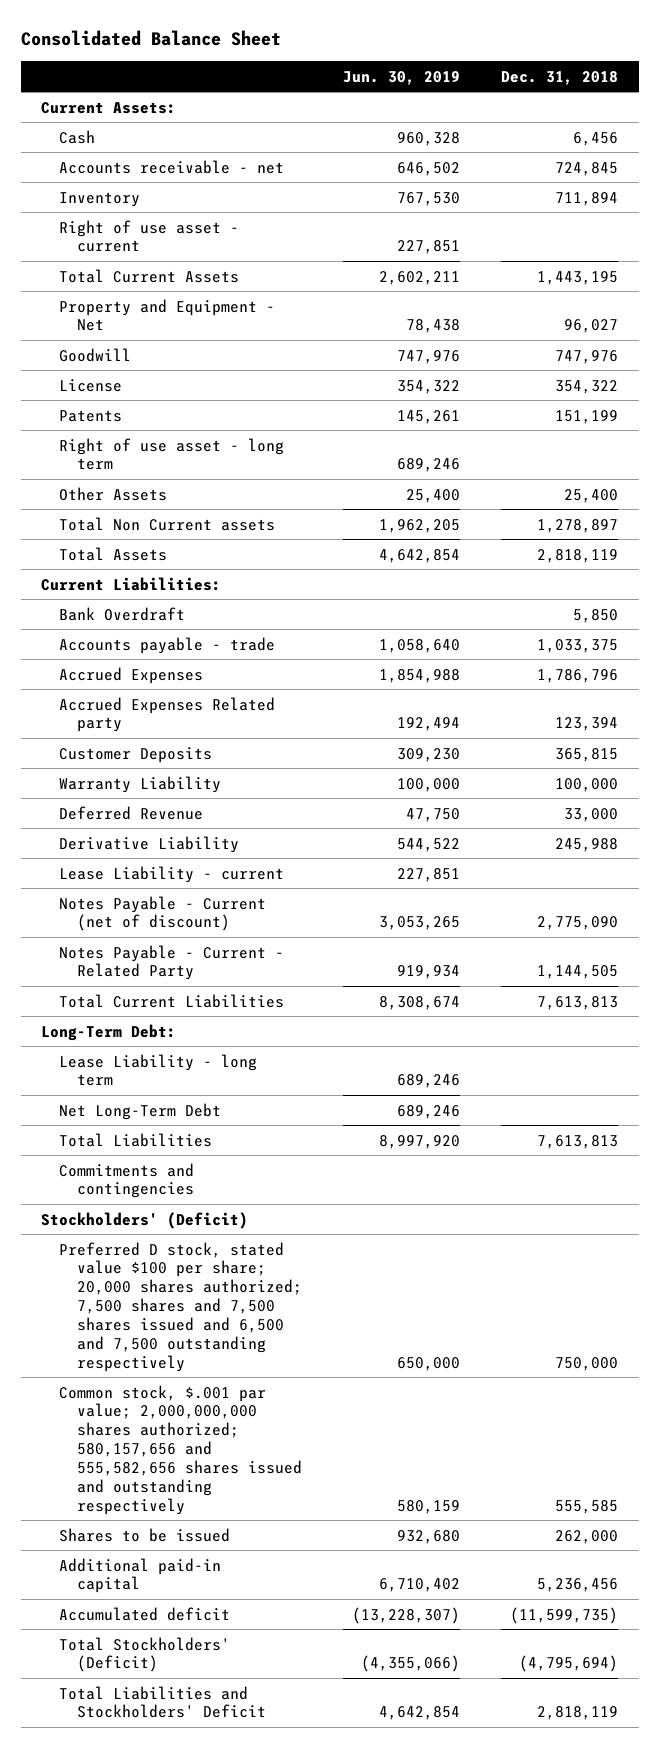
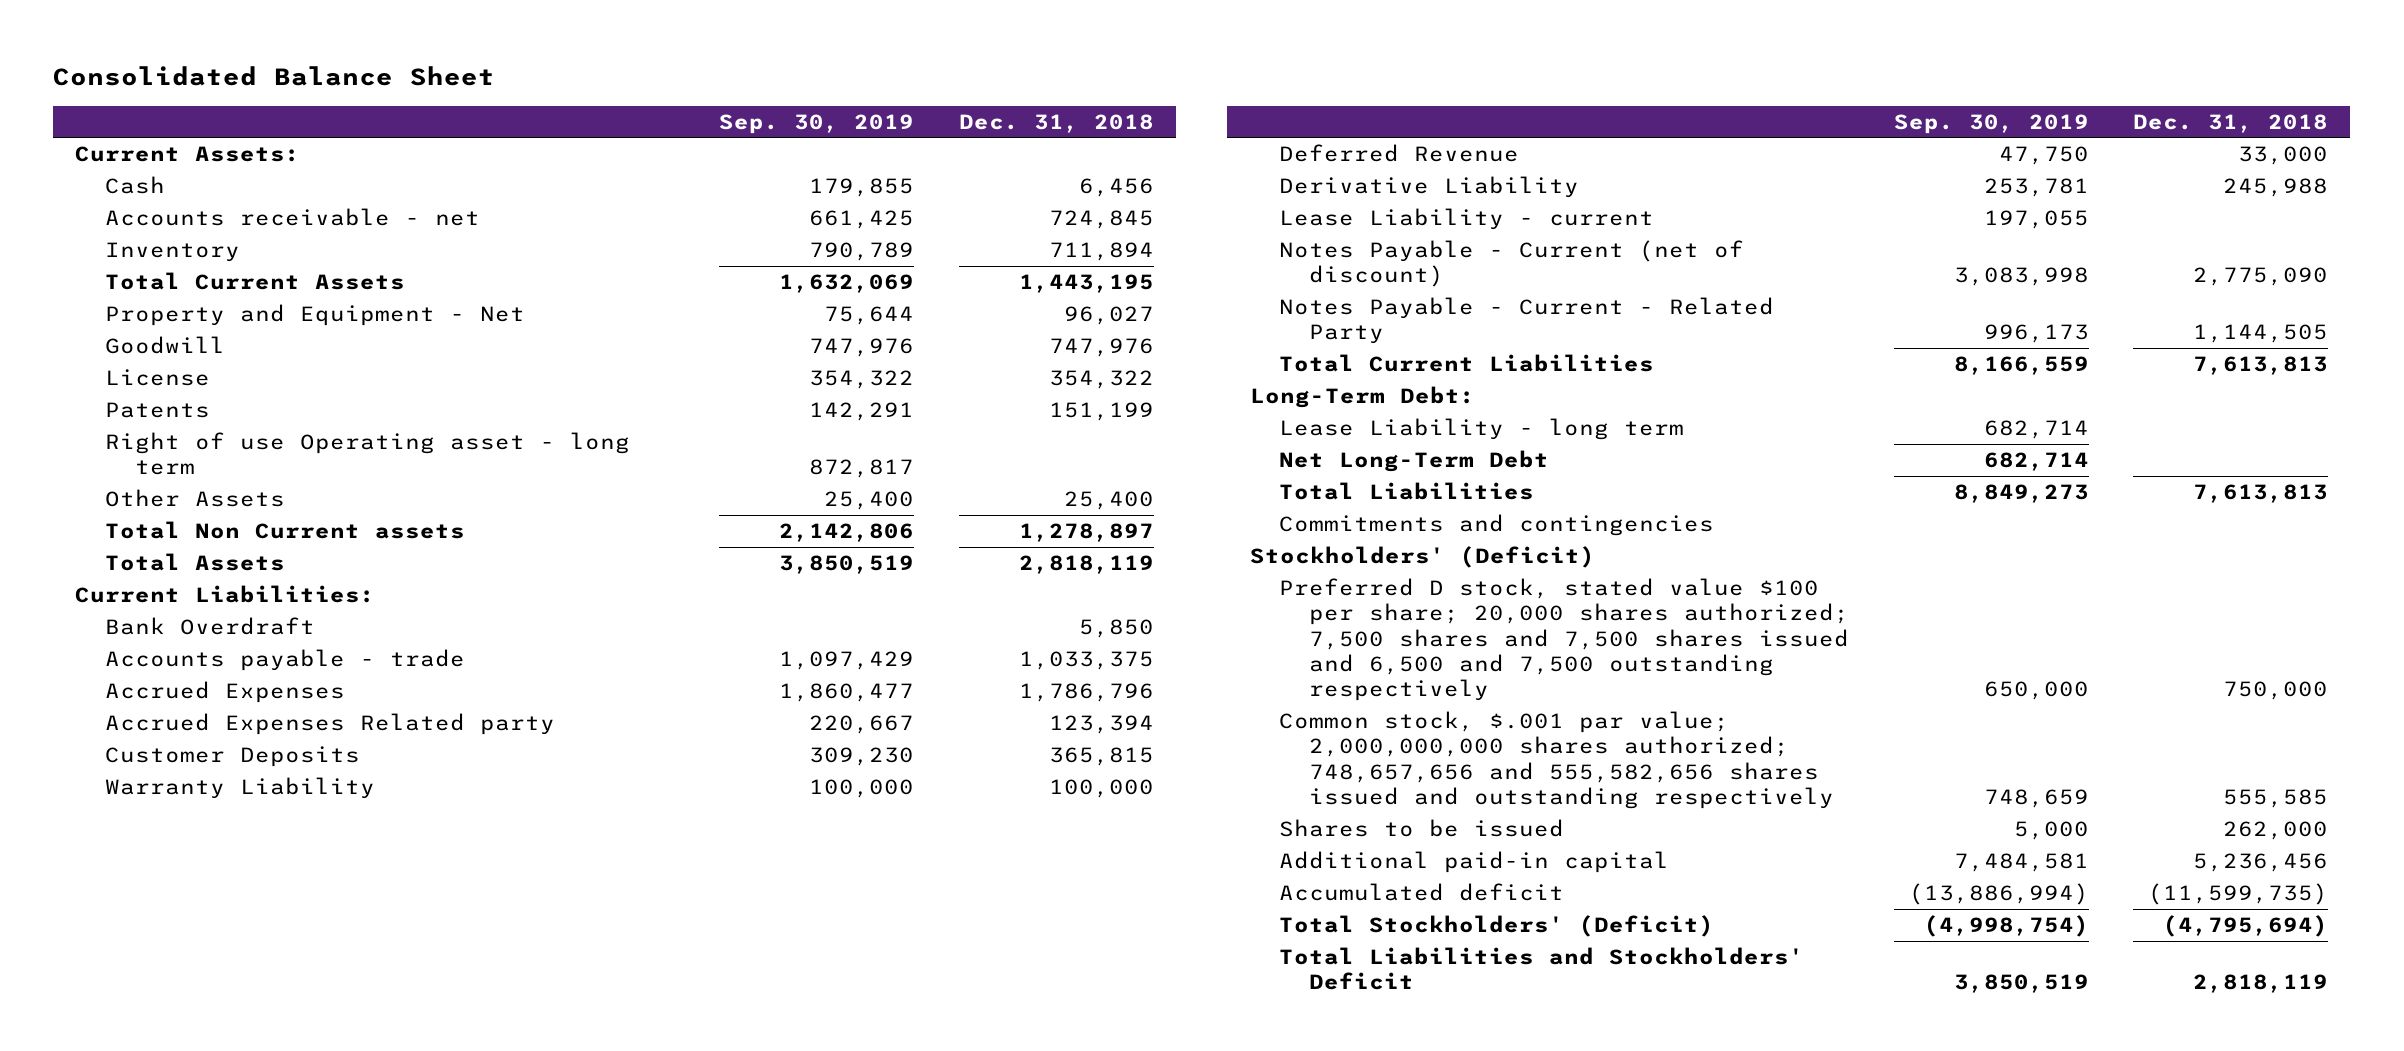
[343,70,461,85] Jun. 30, 2019 -> none
none -> [719,113,915,134] Sep. 30, 2019
[59,219,240,253] Right of use asset - current -> none
[59,437,285,471] Right of use asset - long term -> [105,432,631,476] Right of use Operating asset - long term
[59,1384,302,1515] Common stock, $.001 par value; 2,000,000,000 shares authorized; 580,157,656 and 555,582,656 shares issued and outstanding respectively -> [1279,711,1834,809] Common stock, $.001 par value; 2,000,000,000 shares authorized; 748,657,656 and 555,582,656 shares issued and outstanding respectively

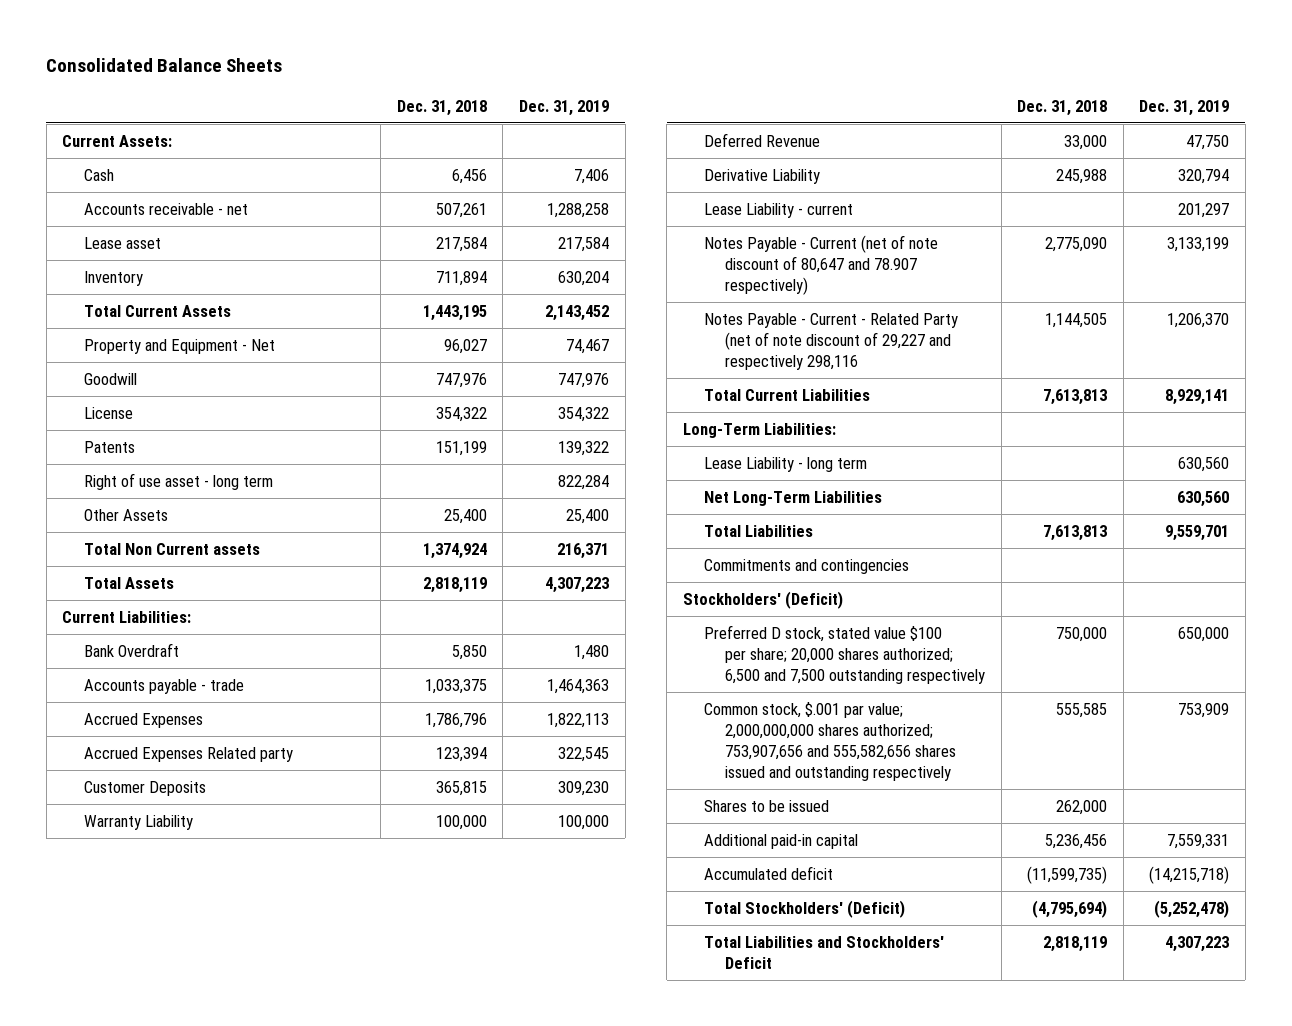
[53,66,496,87] Consolidated Balance Sheet -> [46,58,283,73] Consolidated Balance Sheets
[719,113,915,134] Sep. 30, 2019 -> none
none -> [518,99,609,116] Dec. 31, 2019
[1048,210,1154,230] 724,845 -> [435,202,487,218] 507,261
none -> [83,236,161,249] Lease asset
[105,432,631,476] Right of use Operating asset - long term -> [83,472,273,490] Right of use asset - long term
[1018,523,1154,543] 1,278,897 -> [422,542,487,559] 1,374,924
[1279,240,1745,288] Notes Payable - Current (net of discount) -> [704,234,939,295] Notes Payable - Current (net of note discount of 80,647 and 78.907 respectively)
[1279,297,1775,345] Notes Payable - Current - Related Party -> [704,312,959,370] Notes Payable - Current - Related Party (net of note discount of 29,227 and respectively 298,116
[1249,386,1475,409] Long-Term Debt: -> [682,422,836,438] Long-Term Liabilities:
[1279,450,1550,473] Net Long-Term Debt -> [704,490,883,506] Net Long-Term Liabilities
[1279,578,1849,702] Preferred D stock, stated value $100 per share; 20,000 shares authorized; 7,500 shares and 7,500 shares issued and 6,500 and 7,500 outstanding respectively -> [704,624,986,684] Preferred D stock, stated value $100 per share; 20,000 shares authorized; 6,500 and 7,500 outstanding respectively
[1279,711,1834,809] Common stock, $.001 par value; 2,000,000,000 shares authorized; 748,657,656 and 555,582,656 shares issued and outstanding respectively -> [704,701,957,781] Common stock, $.001 par value; 2,000,000,000 shares authorized; 753,907,656 and 555,582,656 shares issued and outstanding respectively

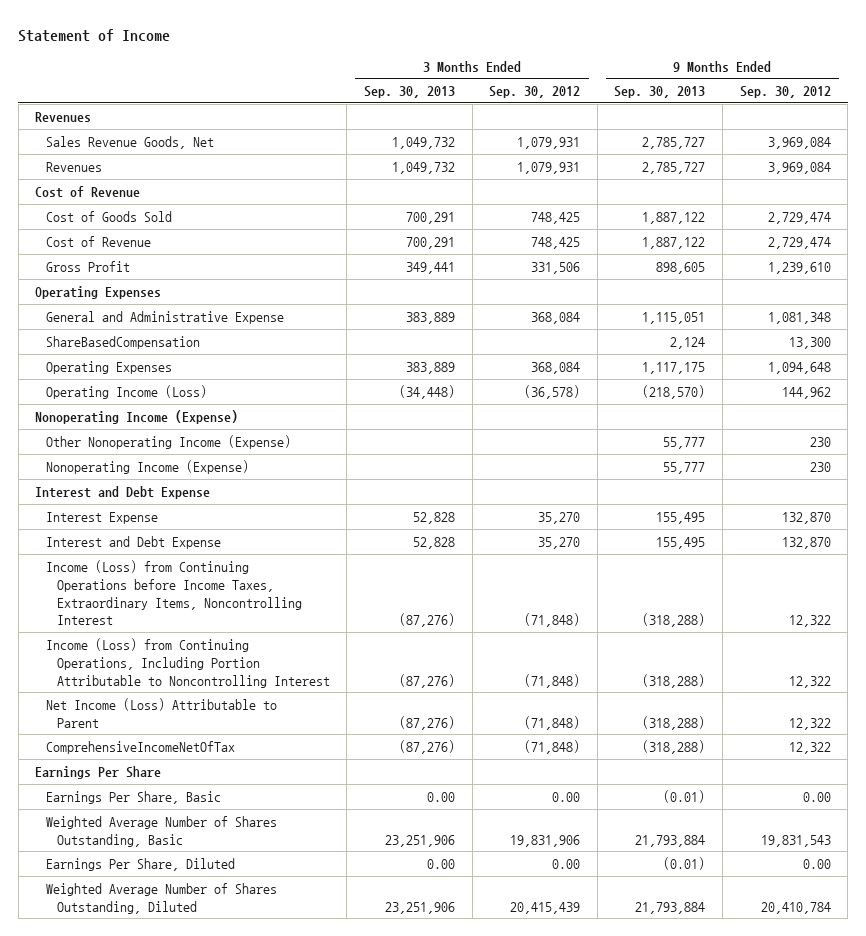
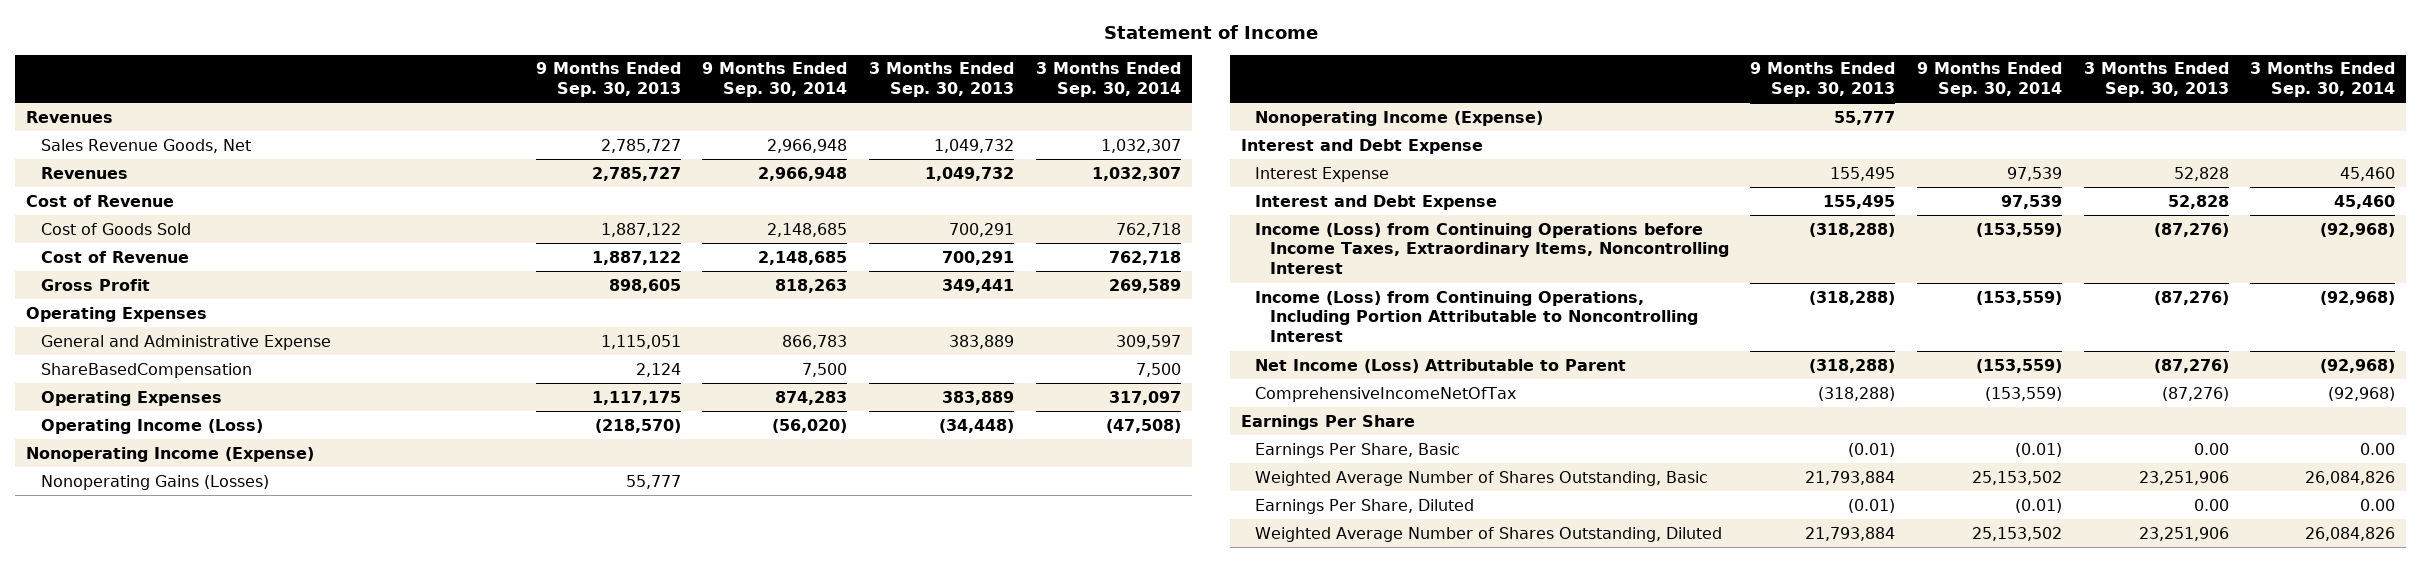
[489,86,581,99] Sep. 30, 2012 -> none
[739,86,831,99] Sep. 30, 2012 -> none
none -> [702,62,848,98] 9 Months Ended Sep. 30, 2014
none -> [1035,62,1181,98] 3 Months Ended Sep. 30, 2014
[45,434,291,449] Other Nonoperating Income (Expense) -> [40,474,269,490] Nonoperating Gains (Losses)

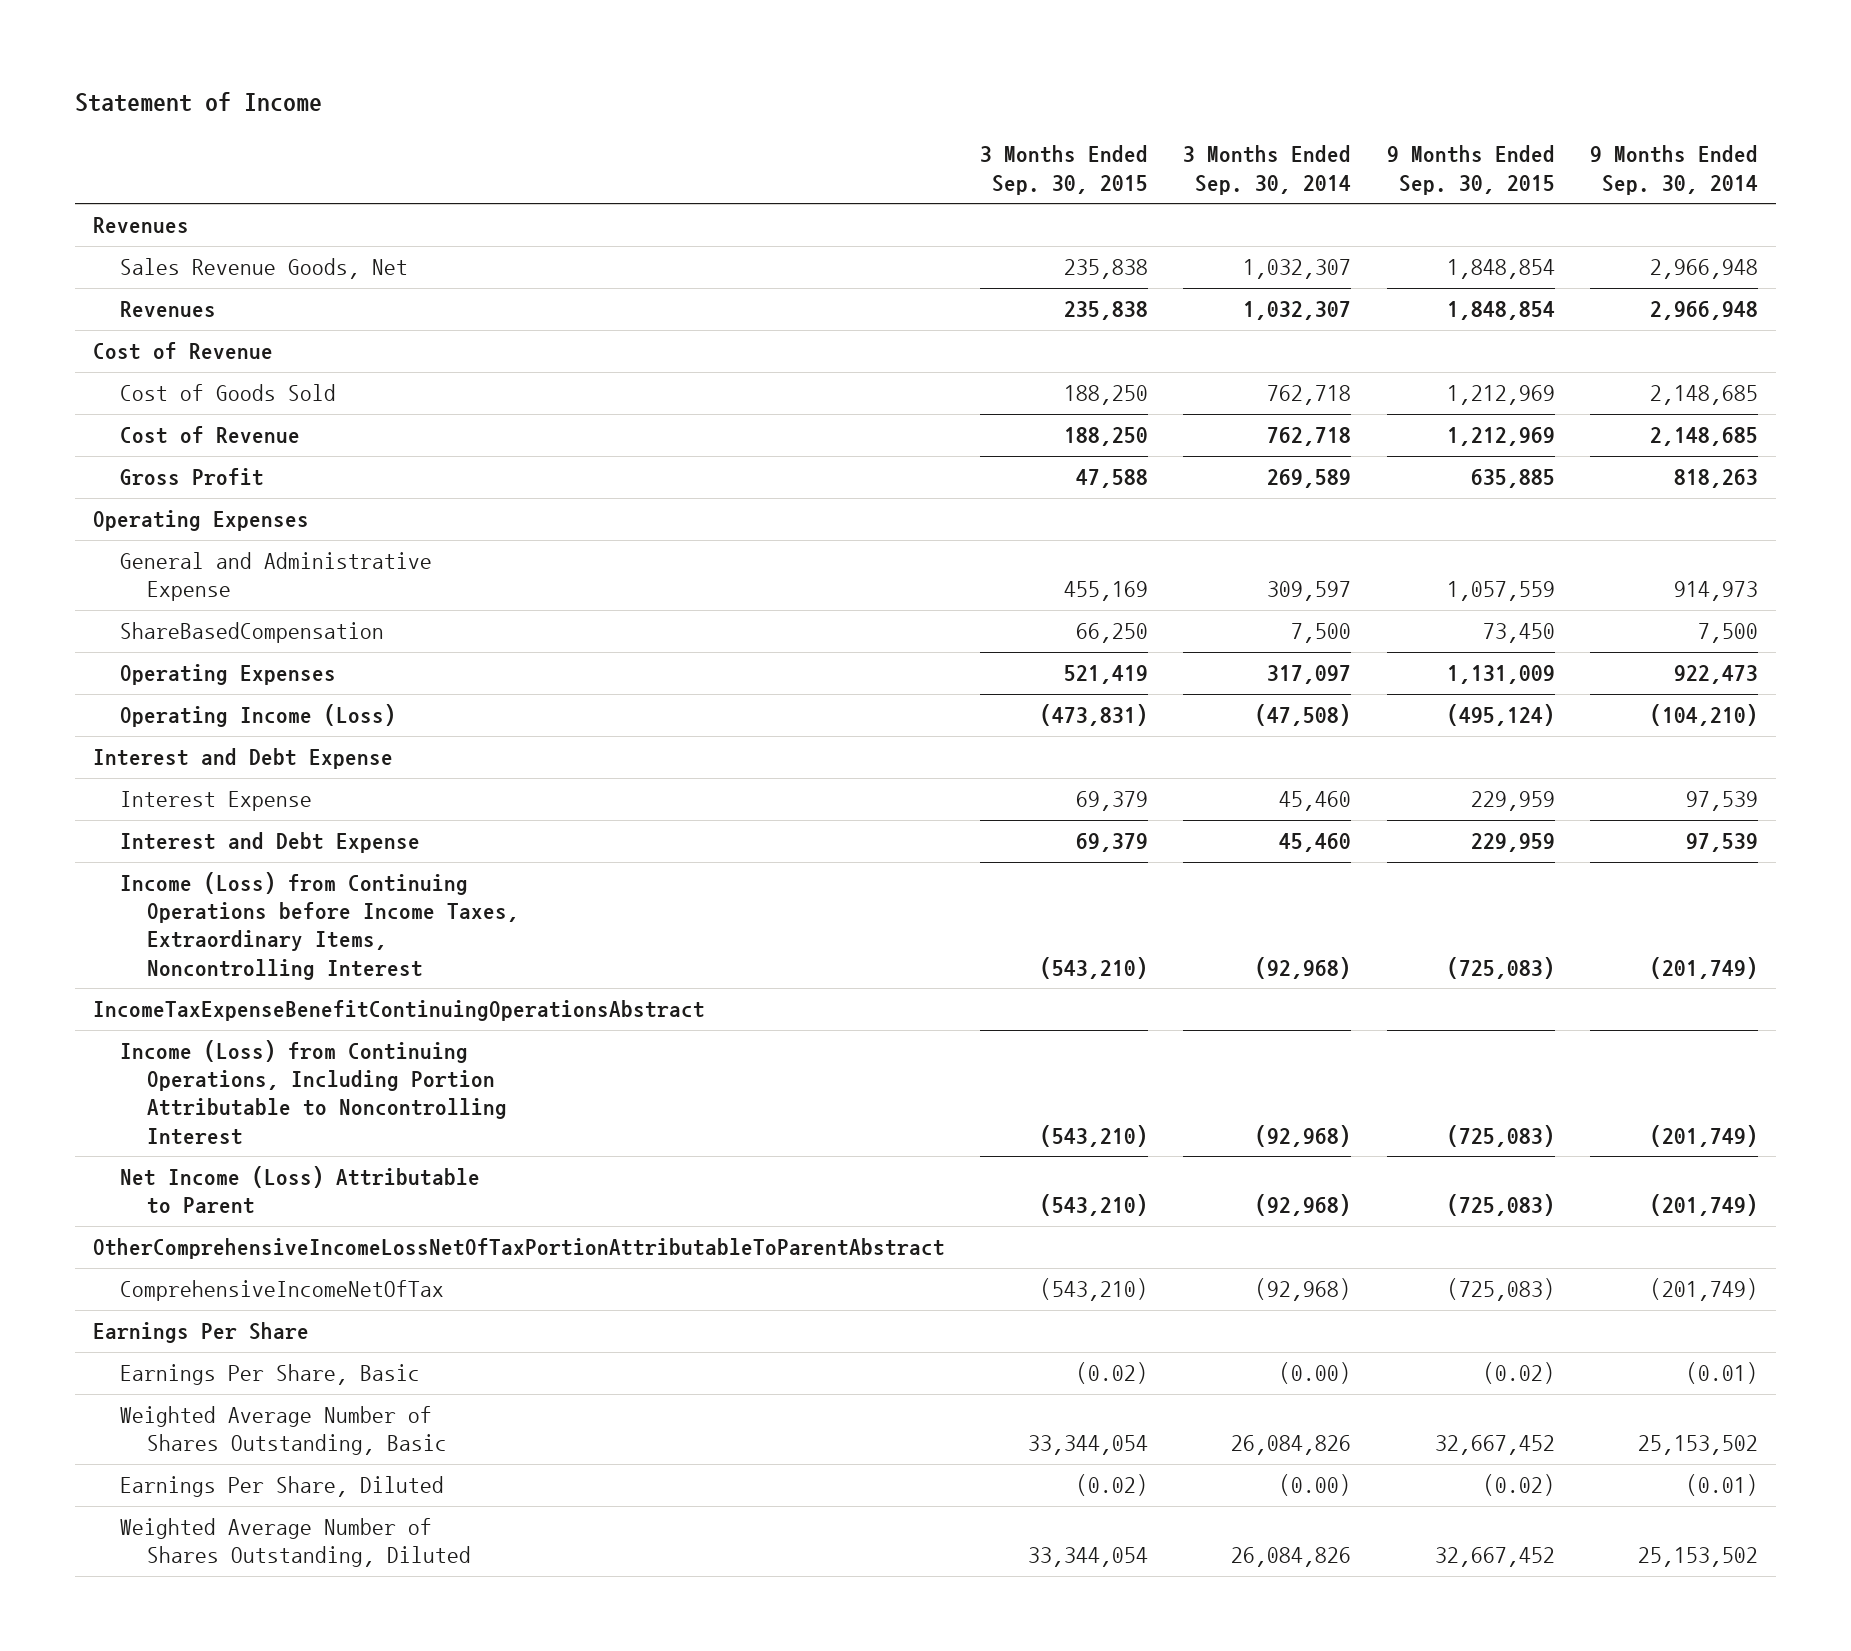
[535,62,681,98] 9 Months Ended Sep. 30, 2013 -> none
[869,62,1015,98] 3 Months Ended Sep. 30, 2013 -> none
none -> [980,145,1149,195] 3 Months Ended Sep. 30, 2015
none -> [1386,145,1555,195] 9 Months Ended Sep. 30, 2015
[782,334,848,349] 866,783 -> [1674,581,1759,602] 914,973
[26,446,315,462] Nonoperating Income (Expense) -> none
[40,474,269,490] Nonoperating Gains (Losses) -> none
[1255,110,1544,126] Nonoperating Income (Expense) -> none
[775,390,848,405] 874,283 -> [1674,665,1759,685] 922,473
[772,418,848,433] (56,020) -> [1650,704,1759,727] (104,210)
[1976,222,2063,237] (153,559) -> [1650,956,1759,979] (201,749)
none -> [92,1000,705,1022] IncomeTaxExpenseBenefitContinuingOperationsAbstract
[1976,290,2063,305] (153,559) -> [1650,1124,1759,1147] (201,749)
[1976,358,2063,373] (153,559) -> [1650,1194,1759,1217] (201,749)
none -> [92,1238,945,1260] OtherComprehensiveIncomeLossNetOfTaxPortionAttributableToParentAbstract
[1985,386,2063,401] (153,559) -> [1650,1278,1759,1302] (201,749)
[2360,442,2396,455] 0.00 -> [1279,1362,1352,1385] (0.00)
[2360,498,2396,511] 0.00 -> [1279,1474,1352,1497] (0.00)

